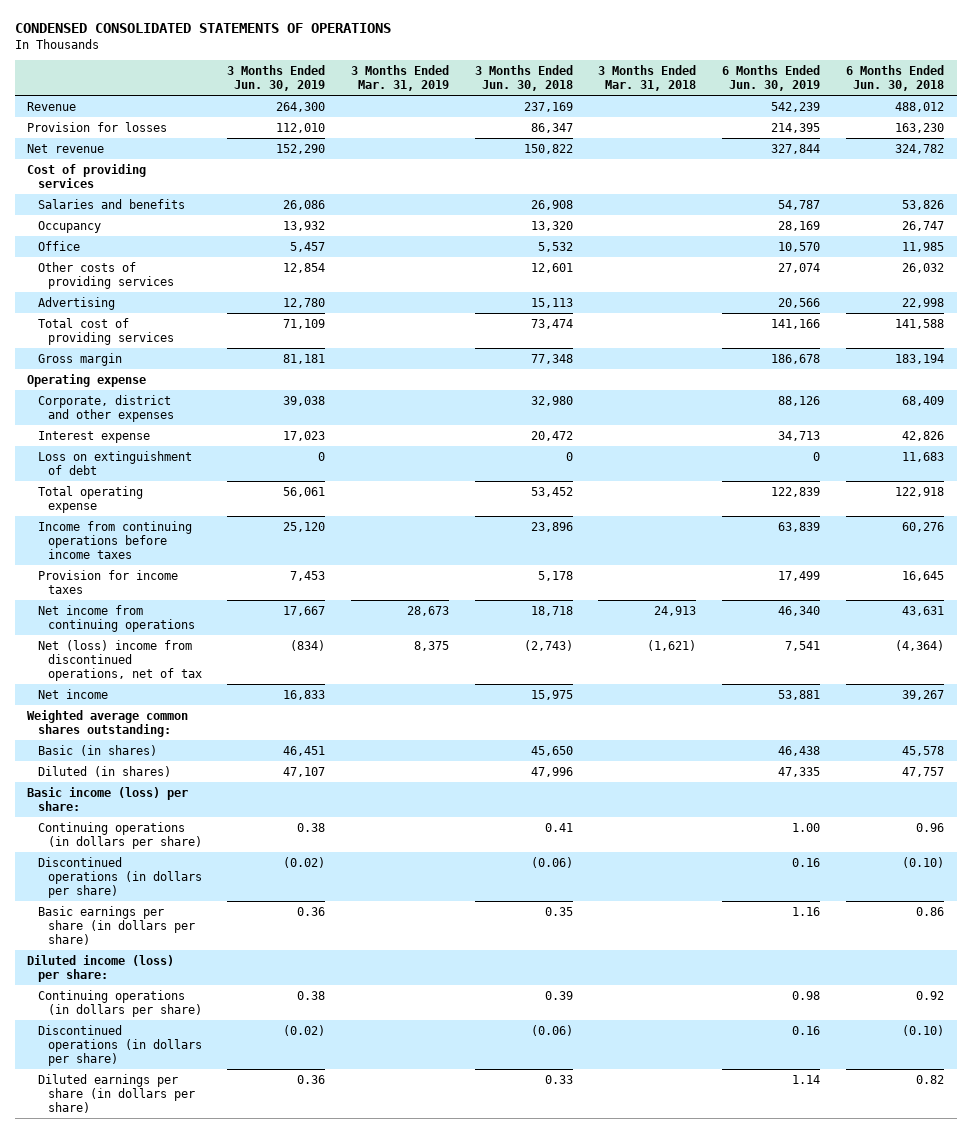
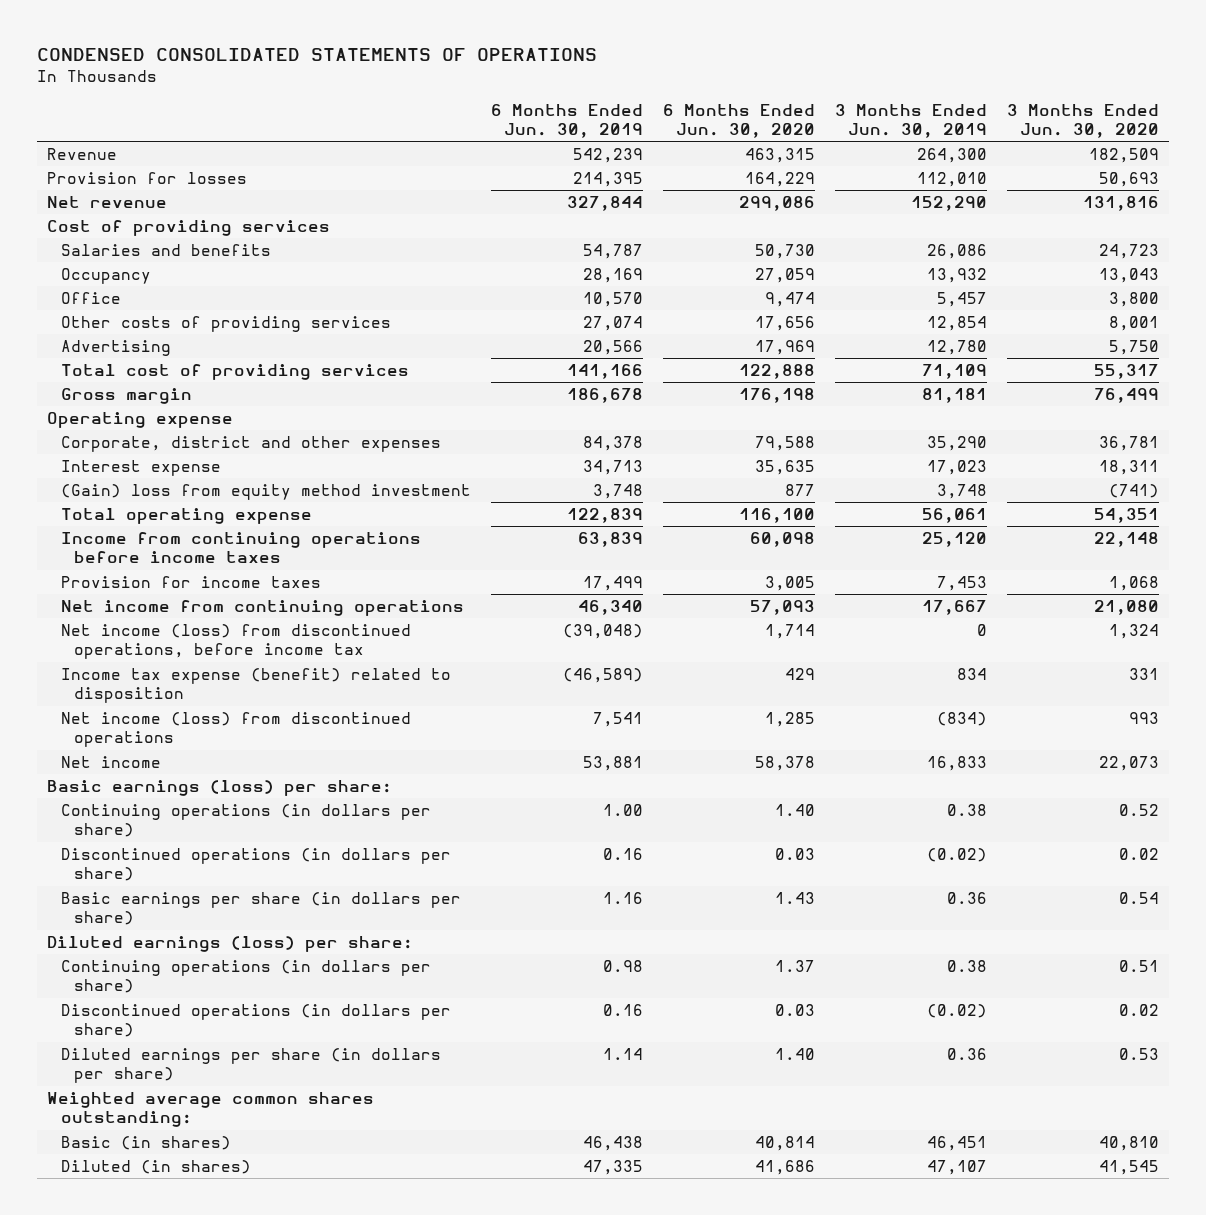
[351,65,450,92] 3 Months Ended Mar. 31, 2019 -> none
[474,65,573,92] 3 Months Ended Jun. 30, 2018 -> none
[598,65,697,92] 3 Months Ended Mar. 31, 2018 -> none
[845,65,944,92] 6 Months Ended Jun. 30, 2018 -> none
none -> [662,103,815,138] 6 Months Ended Jun. 30, 2020
none -> [1006,103,1159,138] 3 Months Ended Jun. 30, 2020
[283,395,326,406] 39,038 -> [926,435,987,451] 35,290
[778,395,821,406] 88,126 -> [582,435,643,451] 84,378
[37,450,192,475] Loss on extinguishment of debt -> none
none -> [60,483,471,500] (Gain) loss from equity method investment
none -> [60,623,411,660] Net income (loss) from discontinued operations, before income tax
none -> [60,667,451,704] Income tax expense (benefit) related to disposition
[37,639,202,682] Net (loss) income from discontinued operations, net of tax -> [60,711,411,748] Net income (loss) from discontinued operations
[27,786,189,811] Basic income (loss) per share: -> [47,779,393,796] Basic earnings (loss) per share:
[27,954,175,982] Diluted income (loss) per share: -> [47,935,414,952] Diluted earnings (loss) per share:
[27,709,189,737] Weighted average common shares outstanding: -> [47,1091,375,1128] Weighted average common shares outstanding:
[37,744,157,756] Basic (in shares) -> [60,1135,231,1150] Basic (in shares)
[37,765,171,777] Diluted (in shares) -> [60,1159,251,1174] Diluted (in shares)

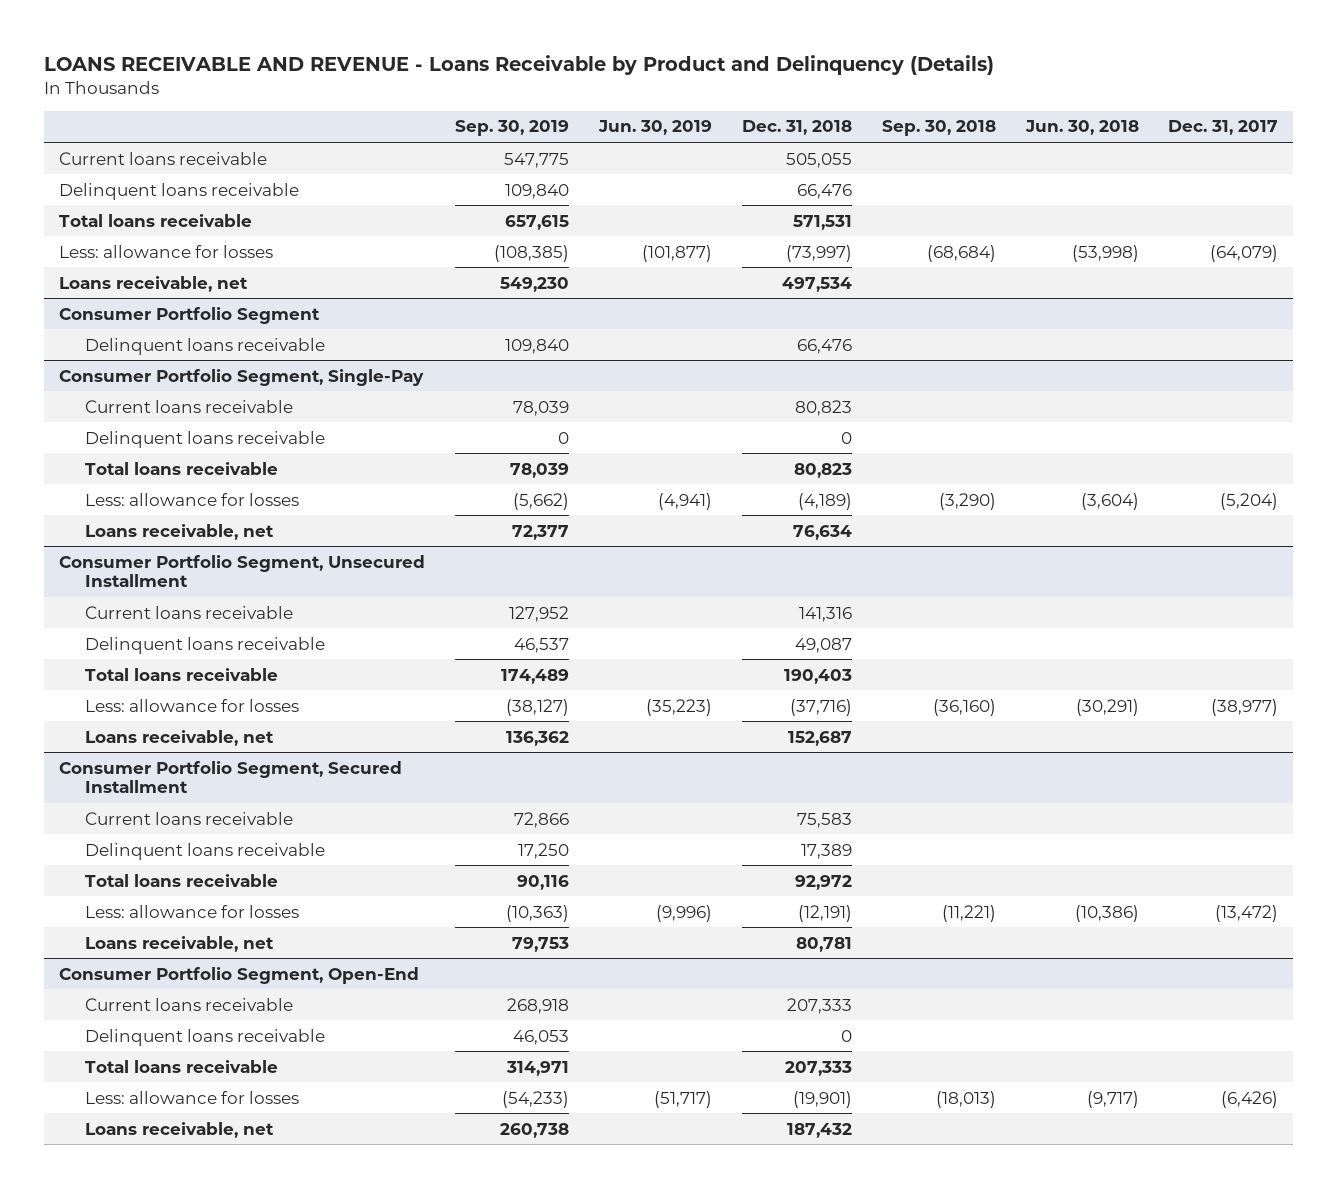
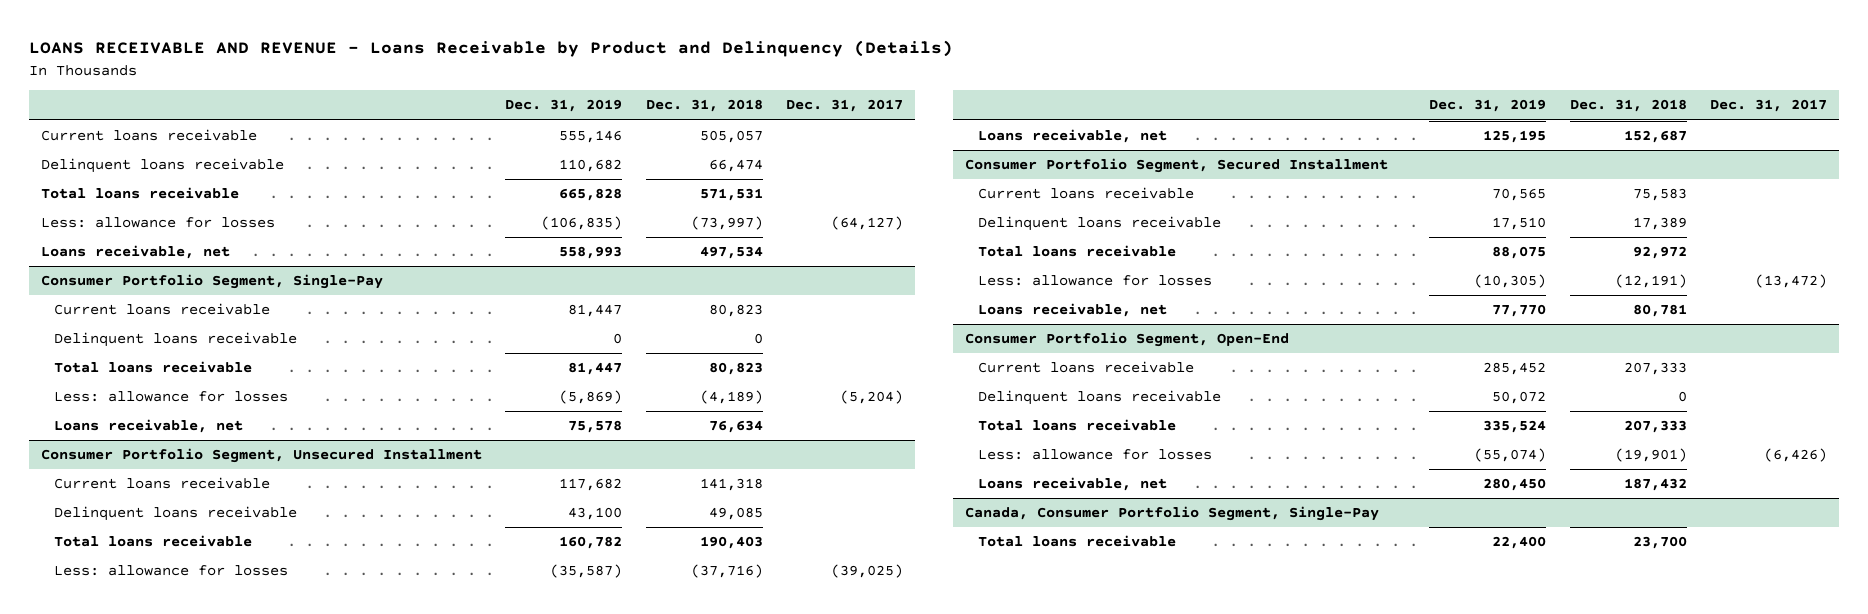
[455,120,570,137] Sep. 30, 2019 -> none
[597,120,712,136] Jun. 30, 2019 -> none
[881,120,996,137] Sep. 30, 2018 -> none
[1024,120,1139,136] Jun. 30, 2018 -> none
none -> [505,99,623,113] Dec. 31, 2019
[785,152,852,168] 505,055 -> [699,130,763,144] 505,057
[796,183,852,199] 66,476 -> [708,159,763,173] 66,474
[1210,244,1279,262] (64,079) -> [830,216,903,231] (64,127)
[59,306,321,324] Consumer Portfolio Segment -> none
[85,337,326,355] Delinquent loans receivable -> none
[798,606,852,622] 141,316 -> [699,478,763,492] 141,318
[794,637,852,653] 49,087 -> [708,507,763,521] 49,085
[1211,698,1279,716] (38,977) -> [830,564,903,579] (39,025)
none -> [965,506,1380,522] Canada, Consumer Portfolio Segment, Single-Pay
none -> [978,535,1177,548] Total loans receivable

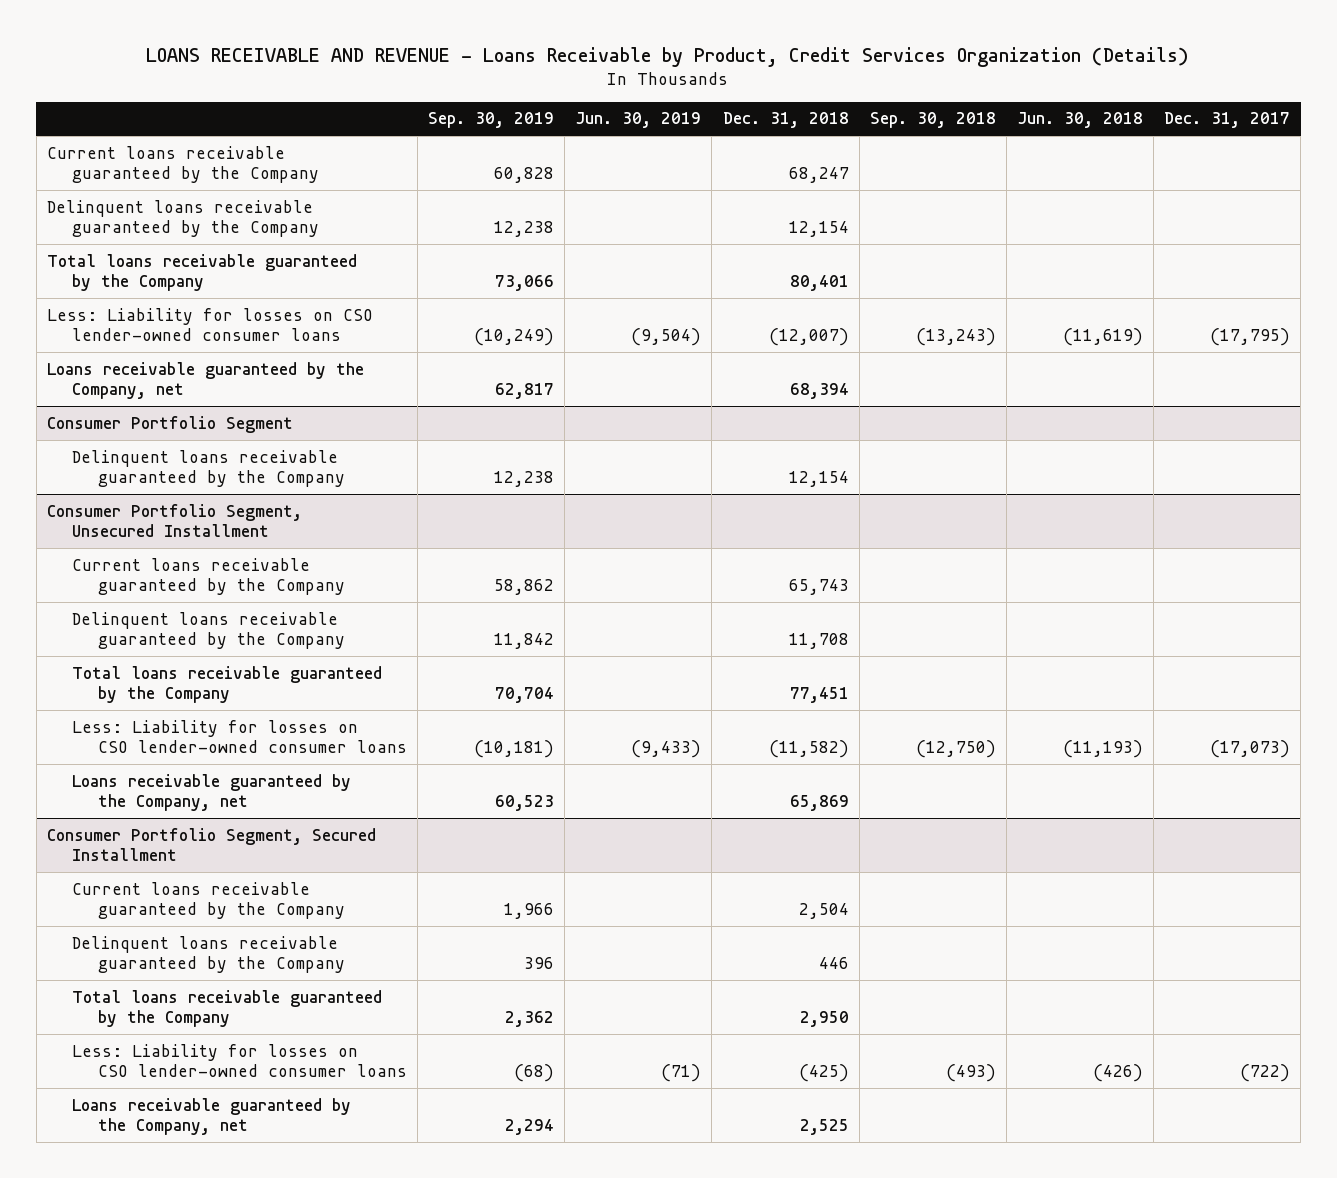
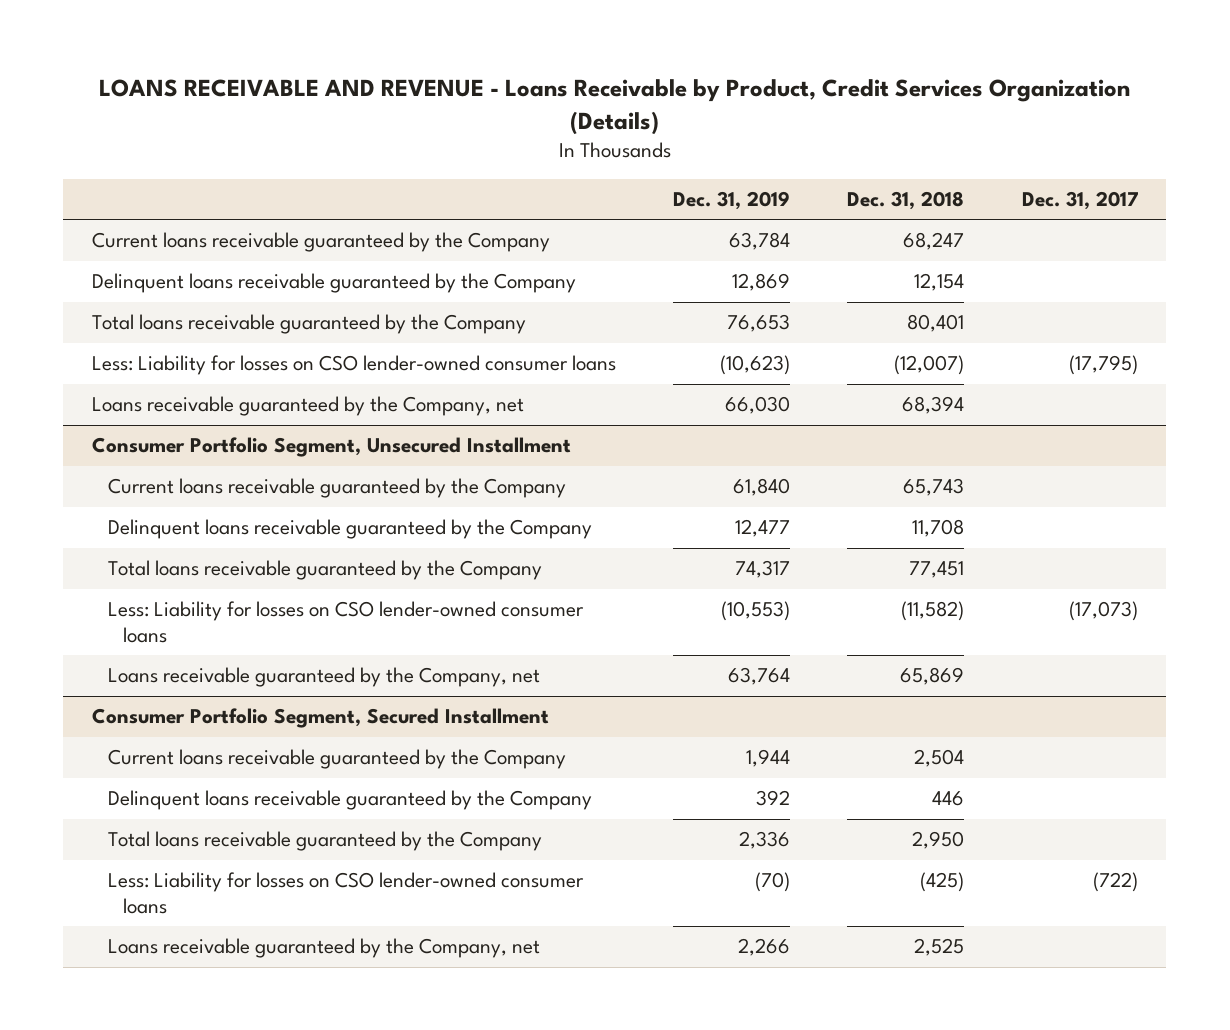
[428,112,555,129] Sep. 30, 2019 -> none
[575,112,702,129] Jun. 30, 2019 -> none
[869,112,996,129] Sep. 30, 2018 -> none
[1016,112,1143,129] Jun. 30, 2018 -> none
none -> [673,190,791,210] Dec. 31, 2019
[46,415,293,433] Consumer Portfolio Segment -> none
[72,449,346,487] Delinquent loans receivable guaranteed by the Company -> none

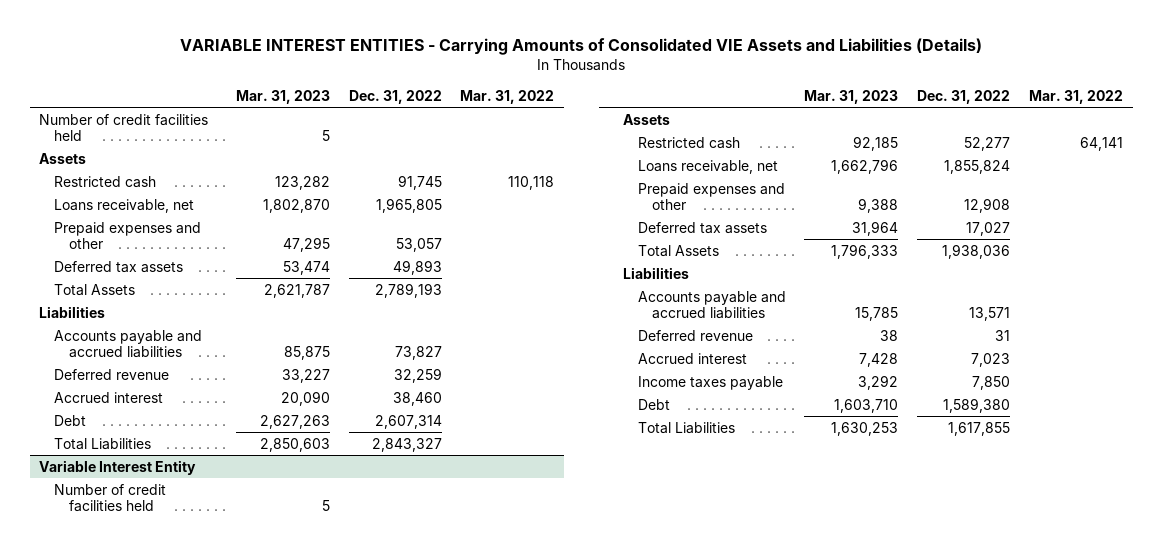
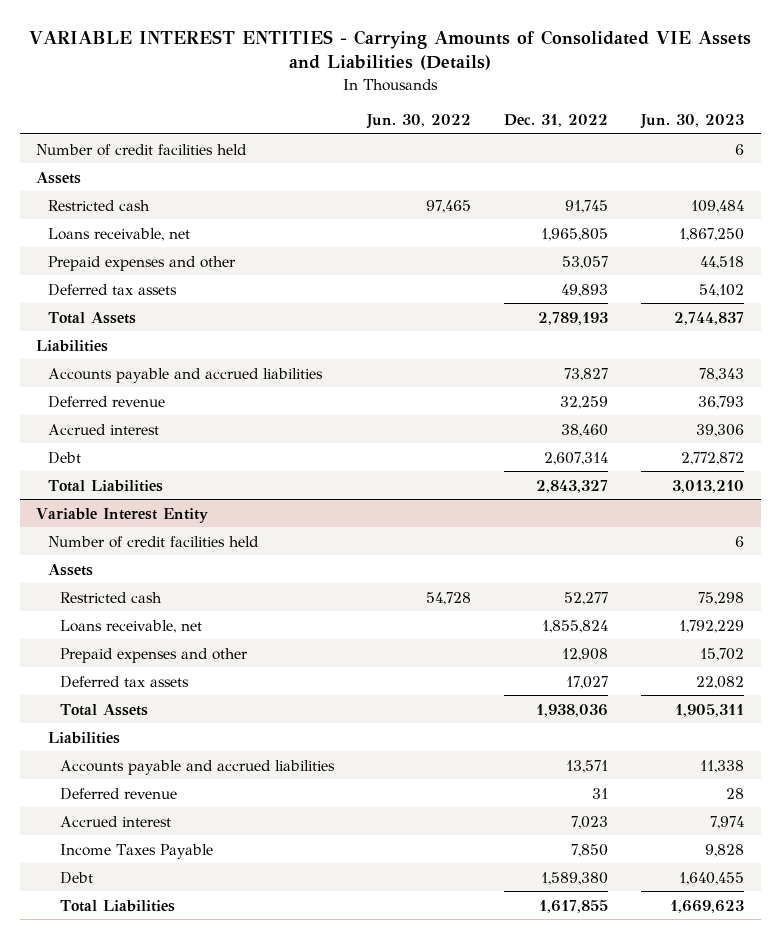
[235,89,330,104] Mar. 31, 2023 -> none
[460,89,555,104] Mar. 31, 2022 -> none
none -> [366,113,472,129] Jun. 30, 2022
none -> [640,113,745,129] Jun. 30, 2023
[637,375,783,390] Income taxes payable -> [60,843,214,859] Income Taxes Payable

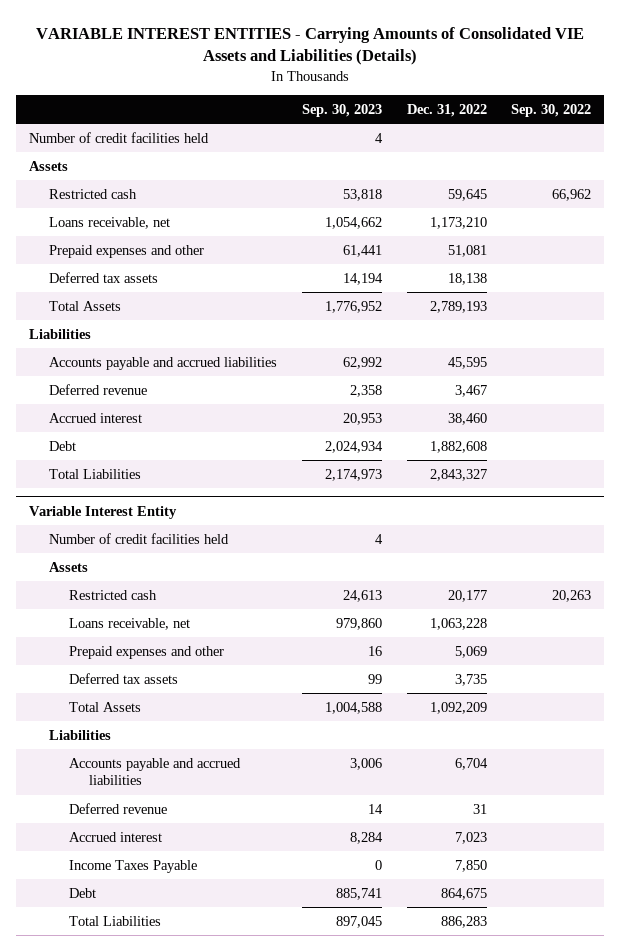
[366,113,472,129] Jun. 30, 2022 -> none
[640,113,745,129] Jun. 30, 2023 -> none
none -> [301,103,382,117] Sep. 30, 2023
none -> [511,103,592,117] Sep. 30, 2022
[565,199,609,213] 91,745 -> [447,188,487,201] 59,645
[541,227,609,241] 1,965,805 -> [429,216,487,229] 1,173,210
[562,255,609,269] 53,057 -> [447,244,487,257] 51,081
[561,283,609,297] 49,893 -> [447,272,487,285] 18,138
[564,367,609,381] 73,827 -> [447,356,487,369] 45,595
[560,395,609,409] 32,259 -> [454,384,487,397] 3,467
[544,451,609,465] 2,607,314 -> [429,440,487,453] 1,882,608
[564,591,609,605] 52,277 -> [447,589,487,602] 20,177
[542,619,609,633] 1,855,824 -> [429,617,487,630] 1,063,228
[562,647,609,661] 12,908 -> [454,645,487,658] 5,069
[566,675,609,689] 17,027 -> [454,673,487,686] 3,735
[536,703,609,717] 1,938,036 -> [429,701,487,714] 1,092,209
[566,759,609,773] 13,571 -> [454,757,488,770] 6,704
[541,871,609,885] 1,589,380 -> [440,887,487,900] 864,675
[539,899,609,913] 1,617,855 -> [440,915,487,928] 886,283

